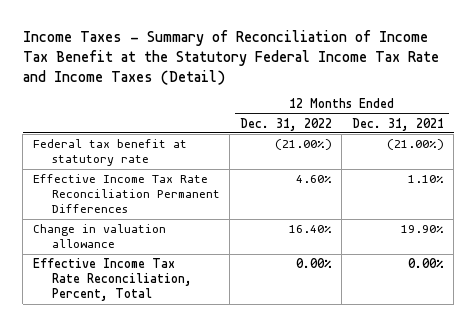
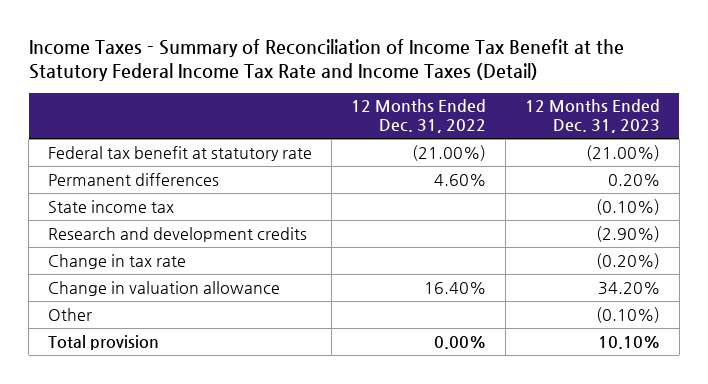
[351,117,444,131] Dec. 31, 2021 -> none
none -> [524,99,660,134] 12 Months Ended Dec. 31, 2023
[32,174,220,214] Effective Income Tax Rate Reconciliation Permanent Differences -> [48,172,220,186] Permanent differences
none -> [48,199,175,213] State income tax
none -> [48,226,308,242] Research and development credits
none -> [48,253,187,269] Change in tax rate
none -> [48,307,93,321] Other
[32,258,192,302] Effective Income Tax Rate Reconciliation, Percent, Total -> [48,334,160,350] Total provision

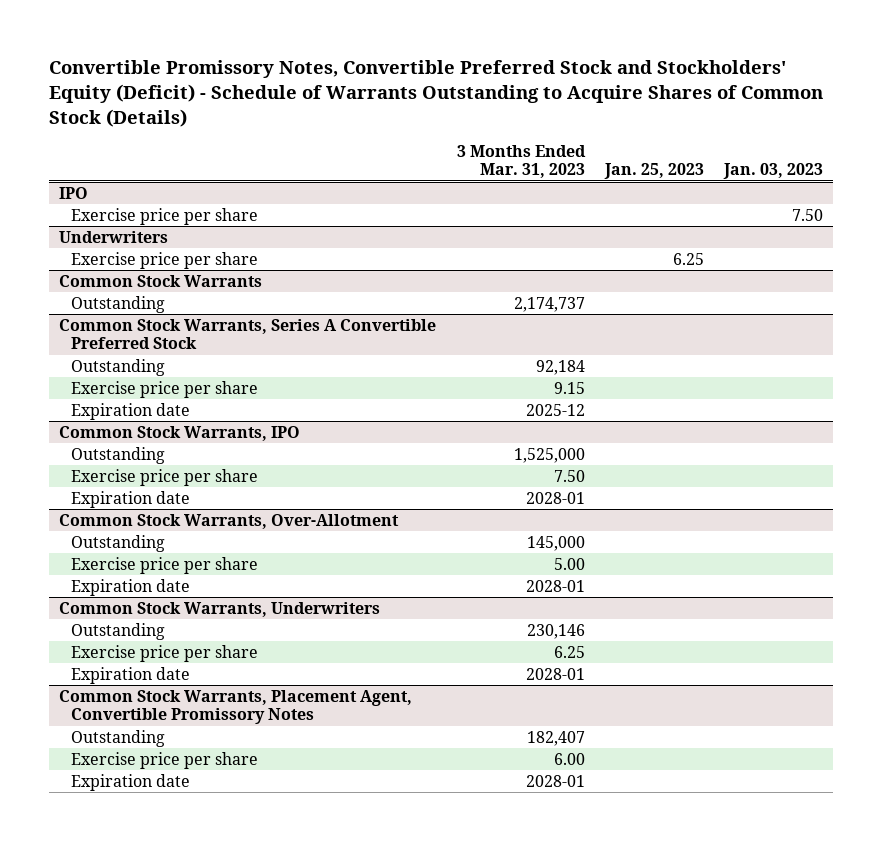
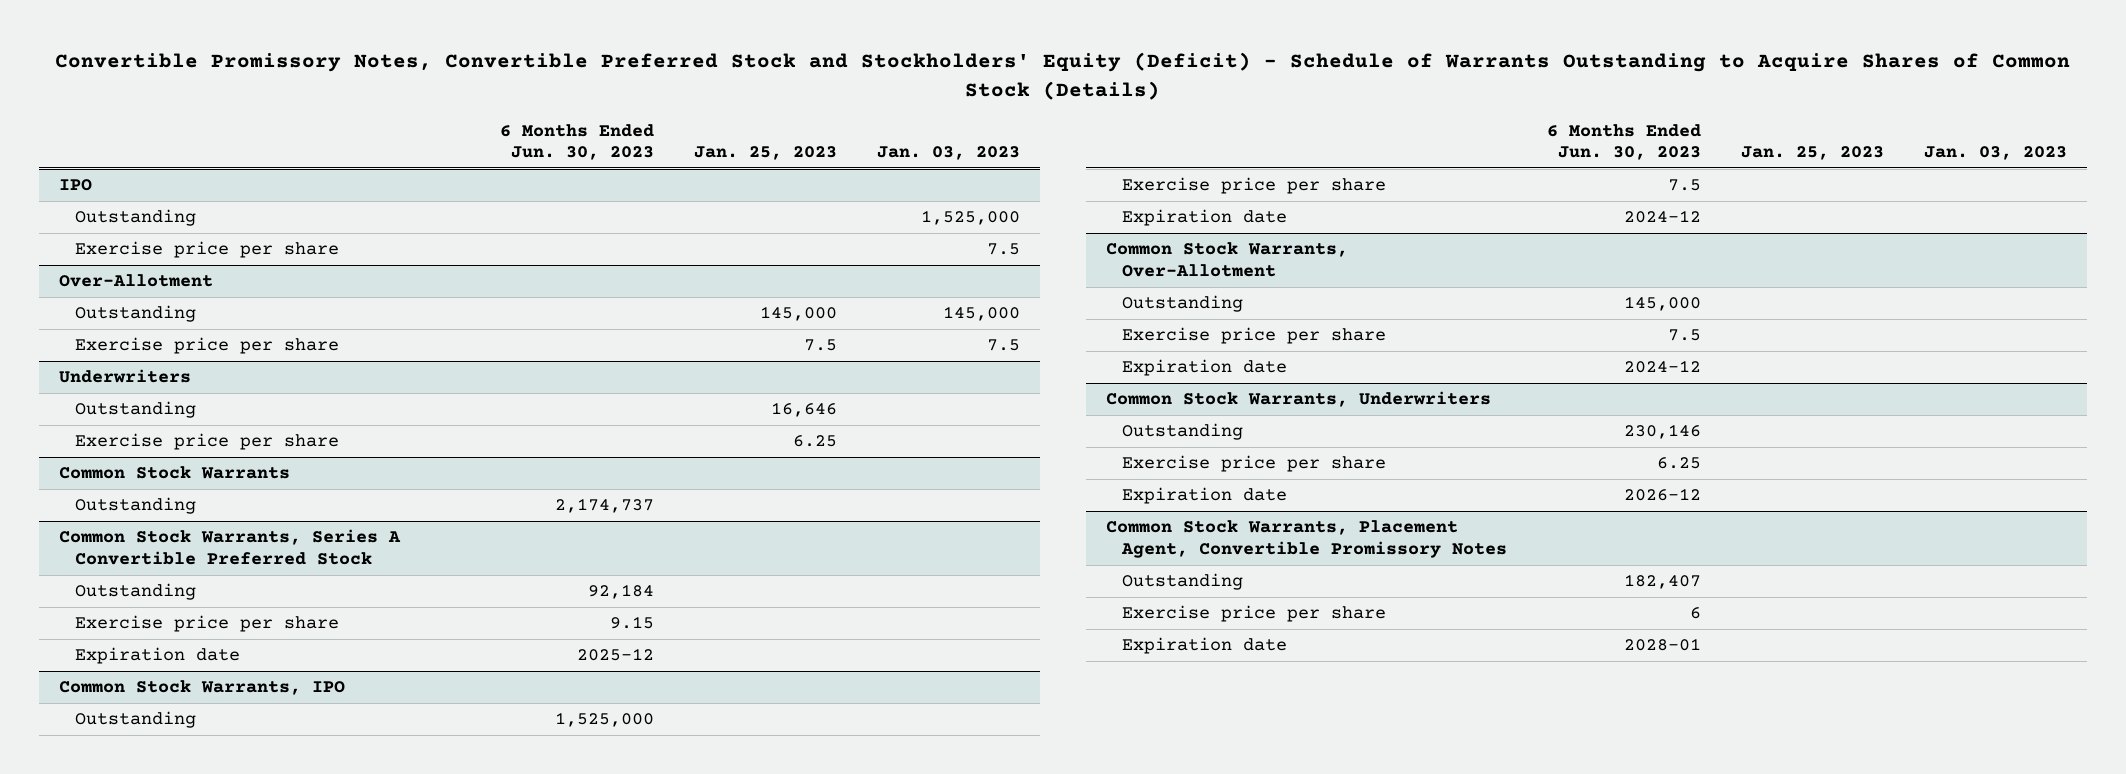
[456,144,586,179] 3 Months Ended Mar. 31, 2023 -> none
none -> [499,123,654,161] 6 Months Ended Jun. 30, 2023
none -> [74,209,196,227] Outstanding
[792,208,824,221] 7.50 -> [986,243,1020,256] 7.5
none -> [58,274,213,288] Over-Allotment
none -> [74,305,196,323] Outstanding
none -> [74,337,339,355] Exercise price per share
none -> [74,401,196,419] Outstanding

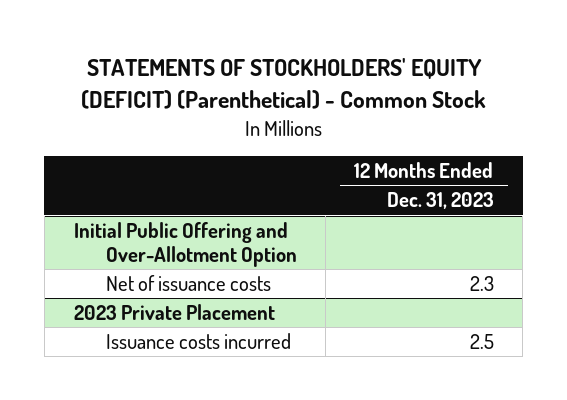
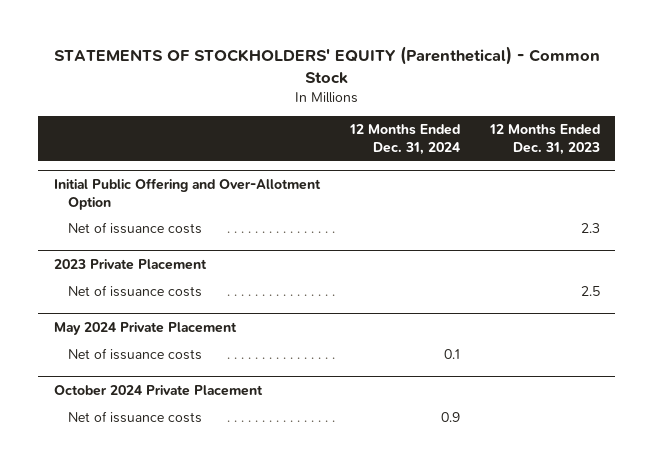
[80,58,486,109] STATEMENTS OF STOCKHOLDERS' EQUITY (DEFICIT) (Parenthetical) - Common Stock -> [53,45,600,84] STATEMENTS OF STOCKHOLDERS' EQUITY (Parenthetical) - Common Stock
none -> [348,124,460,156] 12 Months Ended Dec. 31, 2024
[105,333,291,350] Issuance costs incurred -> none
none -> [67,285,202,298] Net of issuance costs
none -> [53,322,237,336] May 2024 Private Placement
none -> [67,348,202,361] Net of issuance costs
none -> [53,385,263,397] October 2024 Private Placement
none -> [67,411,202,424] Net of issuance costs

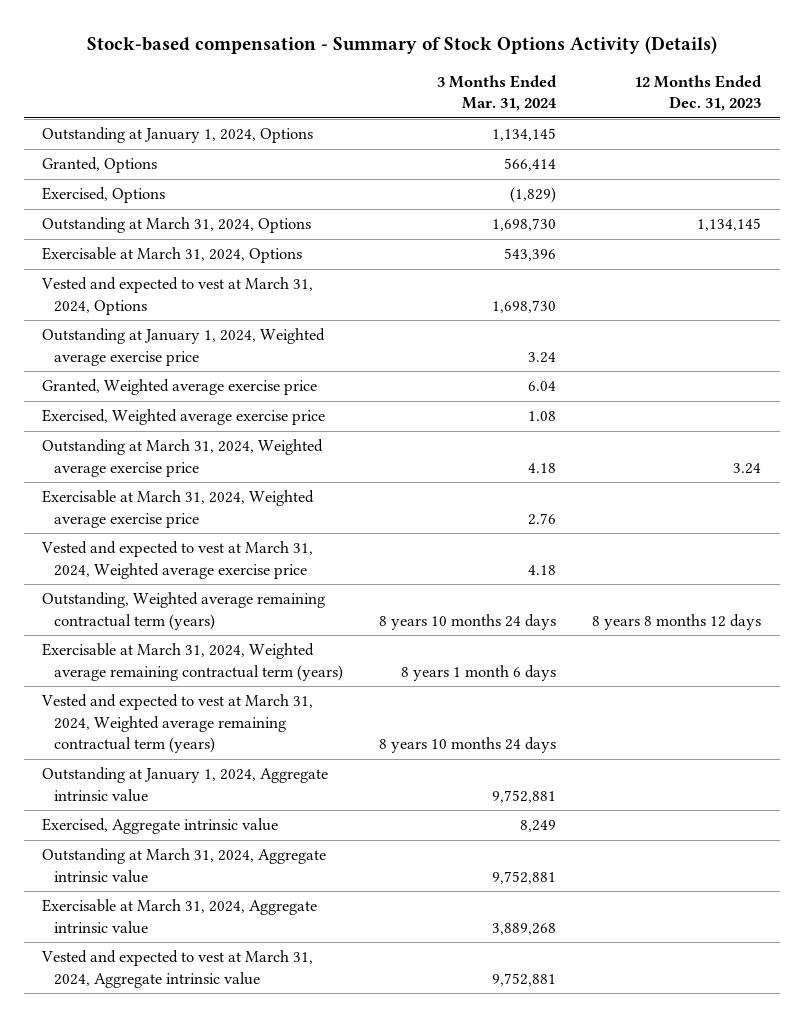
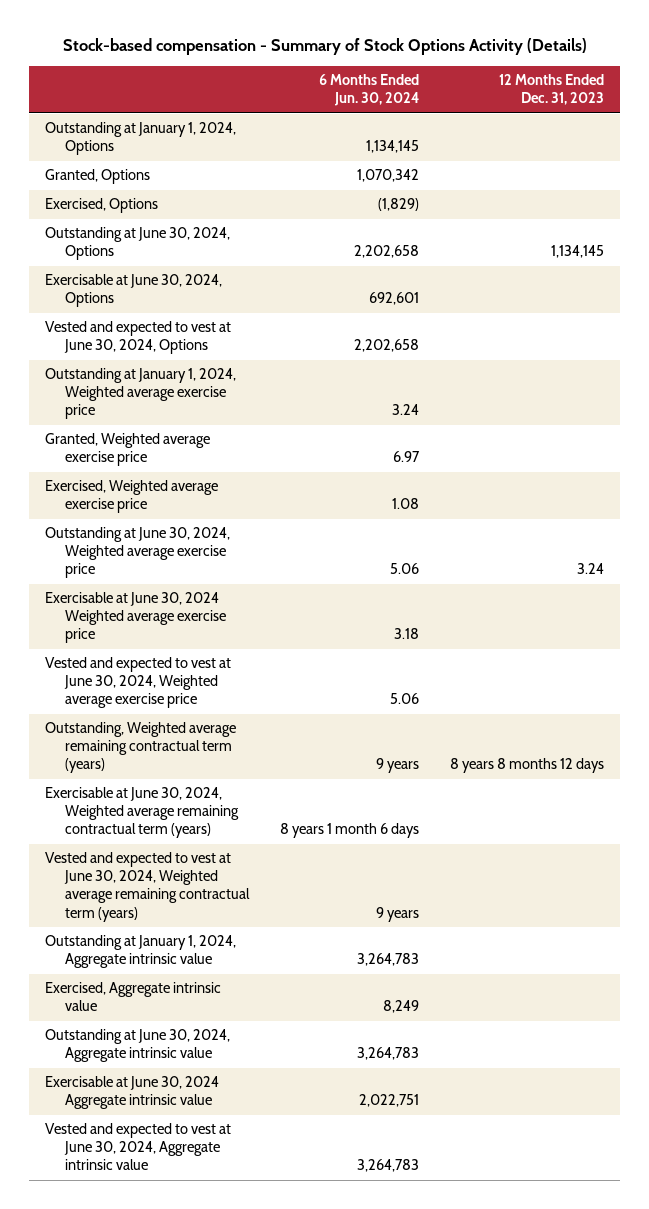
[437,75,558,112] 3 Months Ended Mar. 31, 2024 -> none
none -> [319,74,420,107] 6 Months Ended Jun. 30, 2024
[42,217,312,234] Outstanding at March 31, 2024, Options -> [44,227,230,261] Outstanding at June 30, 2024, Options
[42,247,303,264] Exercisable at March 31, 2024, Options -> [44,274,222,308] Exercisable at June 30, 2024, Options
[41,277,314,315] Vested and expected to vest at March 31, 2024, Options -> [44,321,231,355] Vested and expected to vest at June 30, 2024, Options
[42,439,324,477] Outstanding at March 31, 2024, Weighted average exercise price -> [44,527,230,579] Outstanding at June 30, 2024, Weighted average exercise price
[42,490,315,528] Exercisable at March 31, 2024, Weighted average exercise price -> [44,592,227,644] Exercisable at June 30, 2024 Weighted average exercise price
[41,541,314,579] Vested and expected to vest at March 31, 2024, Weighted average exercise price -> [44,657,231,709] Vested and expected to vest at June 30, 2024, Weighted average exercise price
[42,643,344,681] Exercisable at March 31, 2024, Weighted average remaining contractual term (years) -> [44,787,240,839] Exercisable at June 30, 2024, Weighted average remaining contractual term (years)
[41,694,314,754] Vested and expected to vest at March 31, 2024, Weighted average remaining contractual term (years) -> [44,852,251,922] Vested and expected to vest at June 30, 2024, Weighted average remaining contractual term (years)
[42,848,327,883] Outstanding at March 31, 2024, Aggregate intrinsic value -> [44,1029,230,1063] Outstanding at June 30, 2024, Aggregate intrinsic value
[42,899,318,934] Exercisable at March 31, 2024, Aggregate intrinsic value -> [44,1076,219,1110] Exercisable at June 30, 2024 Aggregate intrinsic value
[41,950,314,988] Vested and expected to vest at March 31, 2024, Aggregate intrinsic value -> [44,1123,231,1171] Vested and expected to vest at June 30, 2024, Aggregate intrinsic value

